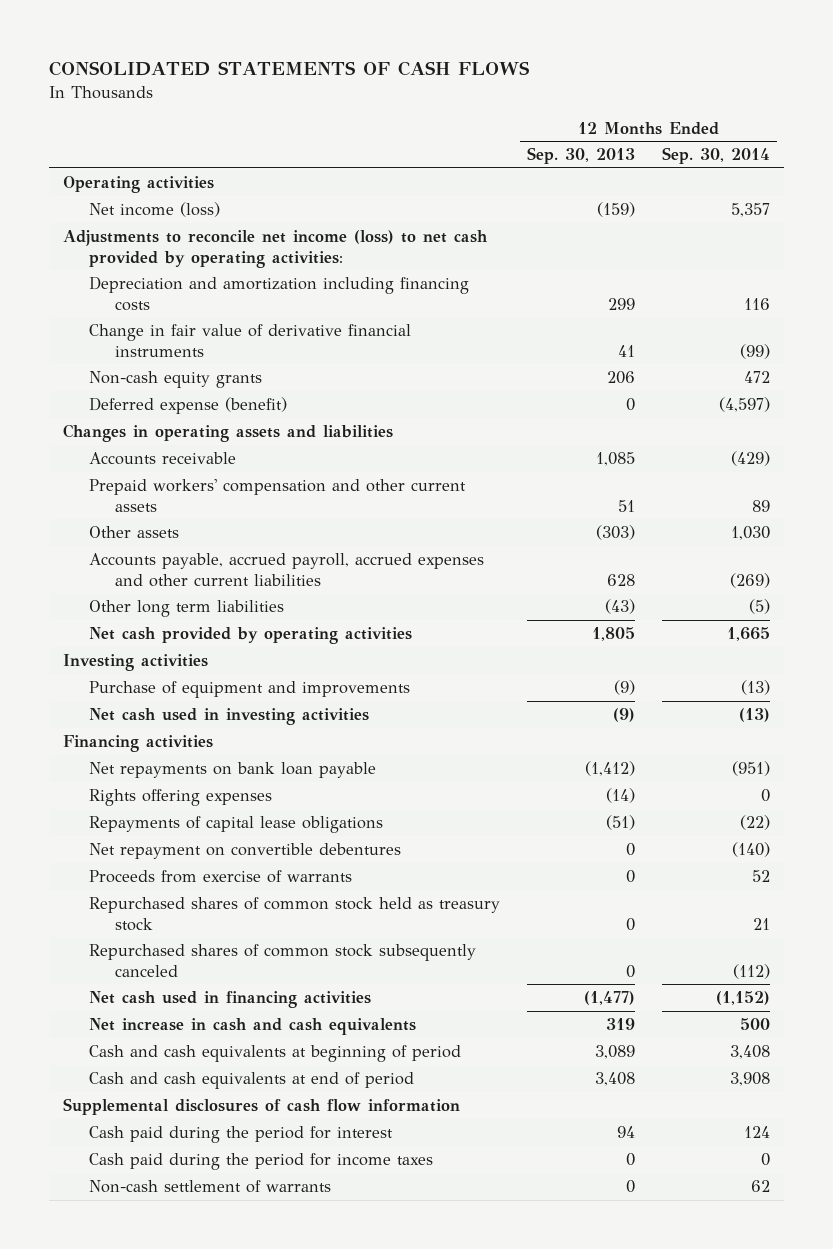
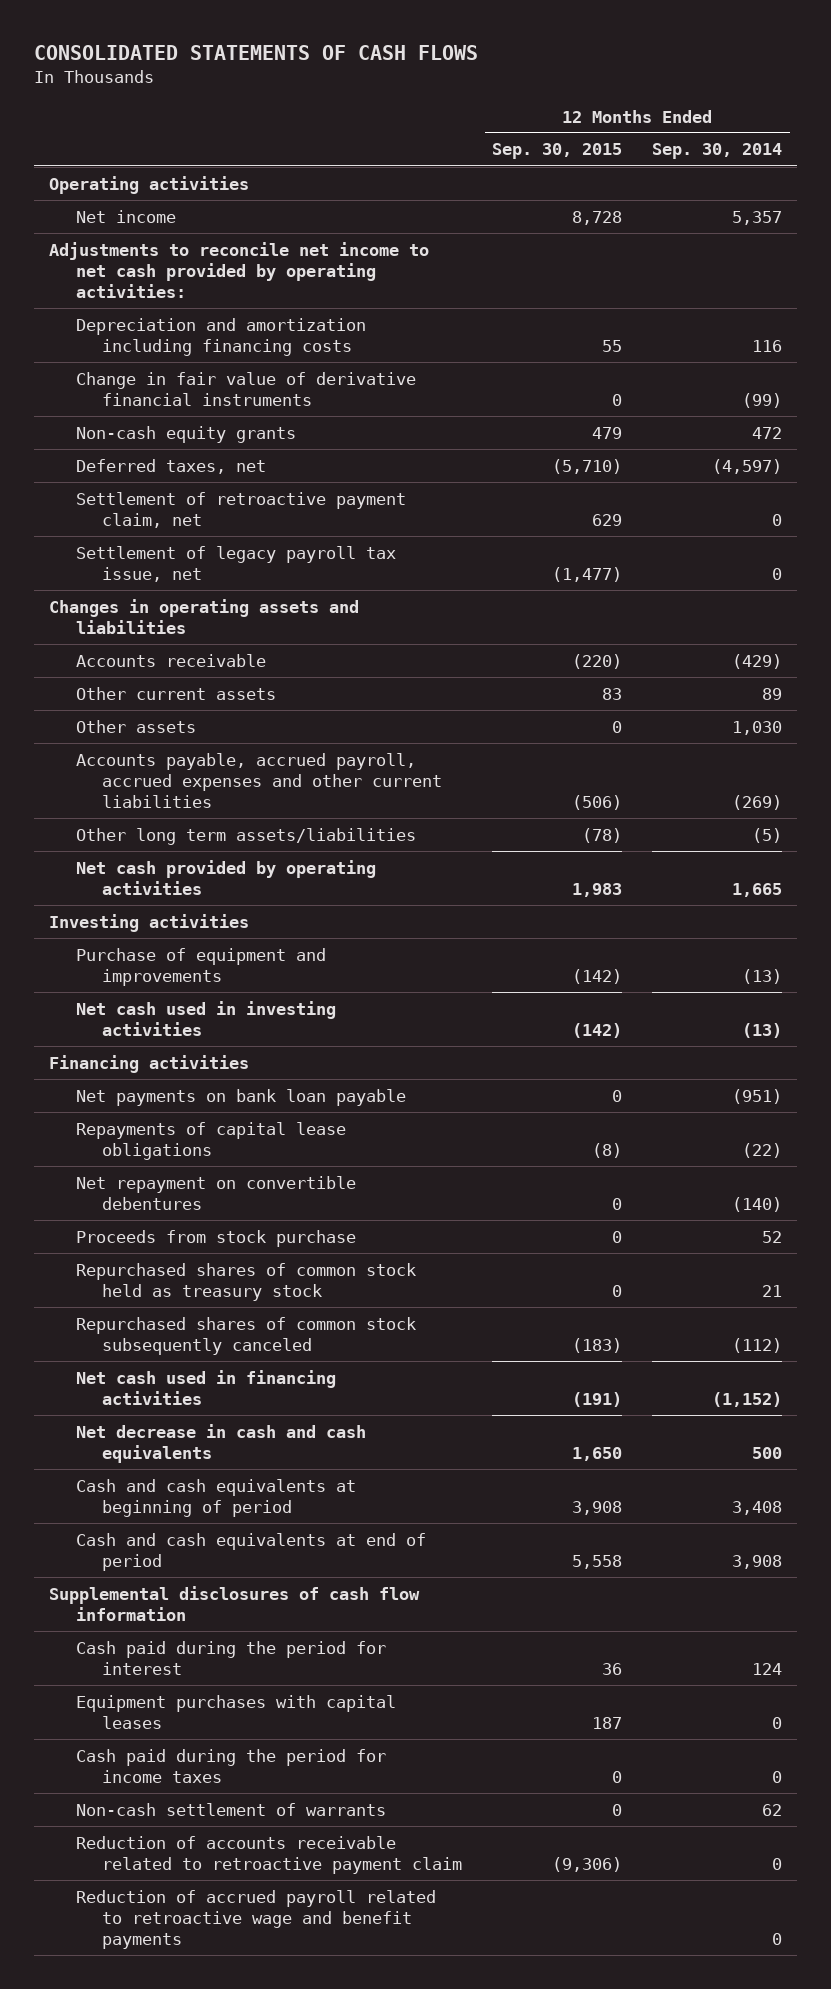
[527,147,636,165] Sep. 30, 2013 -> none
none -> [492,143,623,160] Sep. 30, 2015
[88,202,220,218] Net income (loss) -> [75,209,176,223] Net income
[63,230,489,268] Adjustments to reconcile net income (loss) to net cash provided by operating activities: -> [49,241,430,298] Adjustments to reconcile net income to net cash provided by operating activities:
[88,397,287,415] Deferred expense (benefit) -> [75,458,266,474] Deferred taxes, net
none -> [75,491,406,528] Settlement of retroactive payment claim, net
none -> [75,545,396,582] Settlement of legacy payroll tax issue, net
[88,479,466,512] Prepaid workers' compensation and other current assets -> [75,686,276,700] Other current assets
[88,600,284,618] Other long term liabilities -> [75,827,416,845] Other long term assets/liabilities
[88,789,272,807] Rights offering expenses -> none
[88,762,376,779] Net repayments on bank loan payable -> [75,1088,406,1106] Net payments on bank loan payable
[88,870,352,884] Proceeds from exercise of warrants -> [75,1229,356,1247] Proceeds from stock purchase
[88,1018,416,1036] Net increase in cash and cash equivalents -> [75,1423,366,1463] Net decrease in cash and cash equivalents
none -> [75,1694,396,1729] Equipment purchases with capital leases
none -> [75,1835,463,1874] Reduction of accounts receivable related to retroactive payment claim
none -> [75,1889,436,1949] Reduction of accrued payroll related to retroactive wage and benefit payments

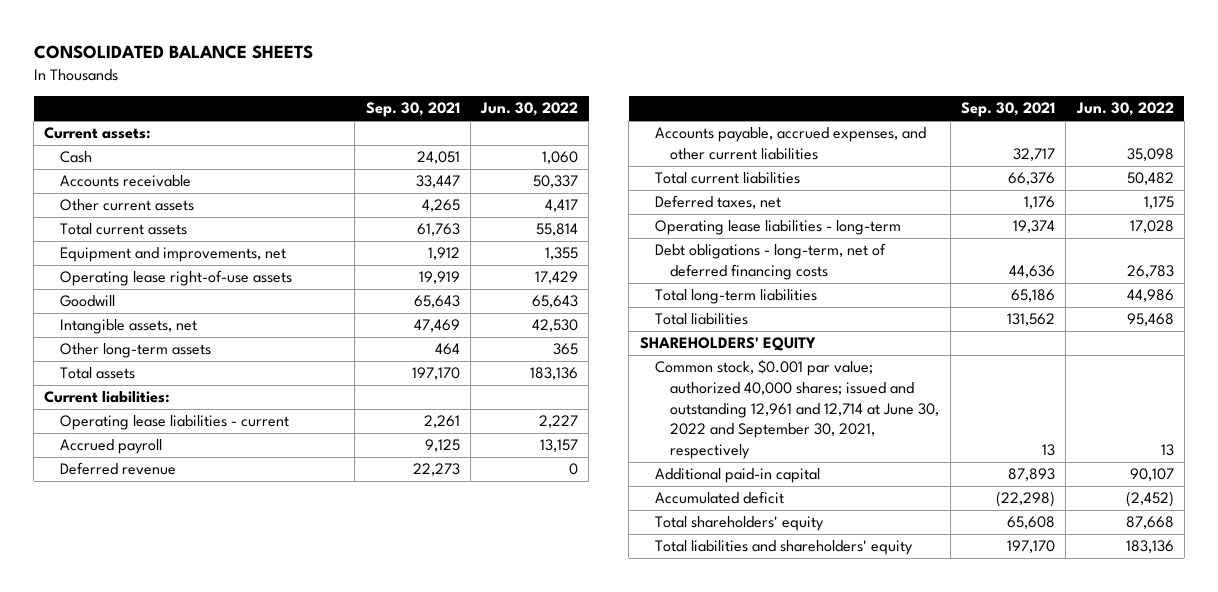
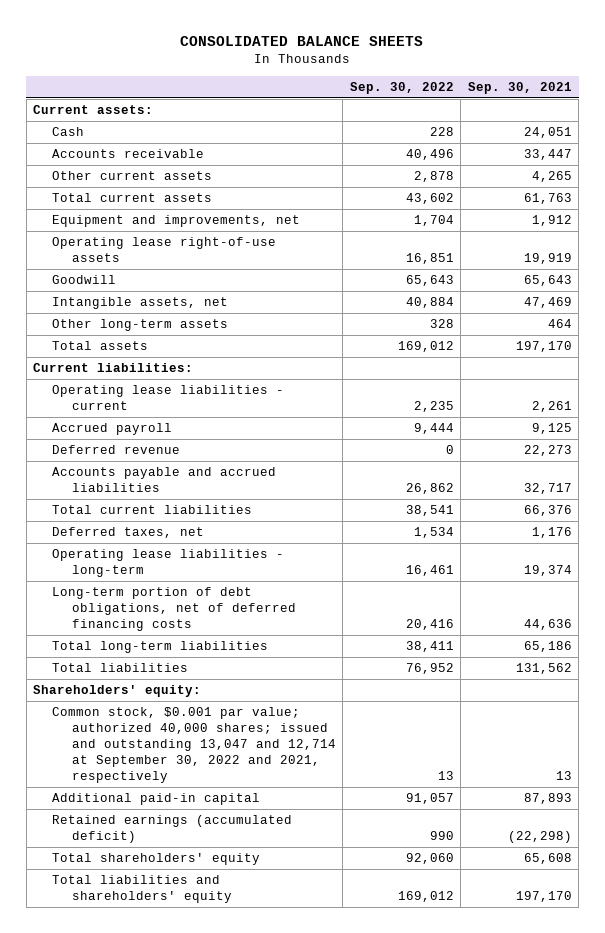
[480,102,579,117] Jun. 30, 2022 -> none
none -> [349,82,454,95] Sep. 30, 2022
[655,127,927,161] Accounts payable, accrued expenses, and other current liabilities -> [52,467,277,493] Accounts payable and accrued liabilities
[655,243,887,281] Debt obligations - long-term, net of deferred financing costs -> [52,587,296,632] Long-term portion of debt obligations, net of deferred financing costs
[639,337,816,352] SHAREHOLDERS' EQUITY -> [33,685,202,698] Shareholders' equity:
[655,359,940,459] Common stock, $0.001 par value; authorized 40,000 shares; issued and outstanding 12,961 and 12,714 at June 30, 2022 and September 30, 2021, respectively -> [52,707,336,783] Common stock, $0.001 par value; authorized 40,000 shares; issued and outstanding 13,047 and 12,714 at September 30, 2022 and 2021, respectively
[655,491,785,505] Accumulated deficit -> [52,815,293,844] Retained earnings (accumulated deficit)

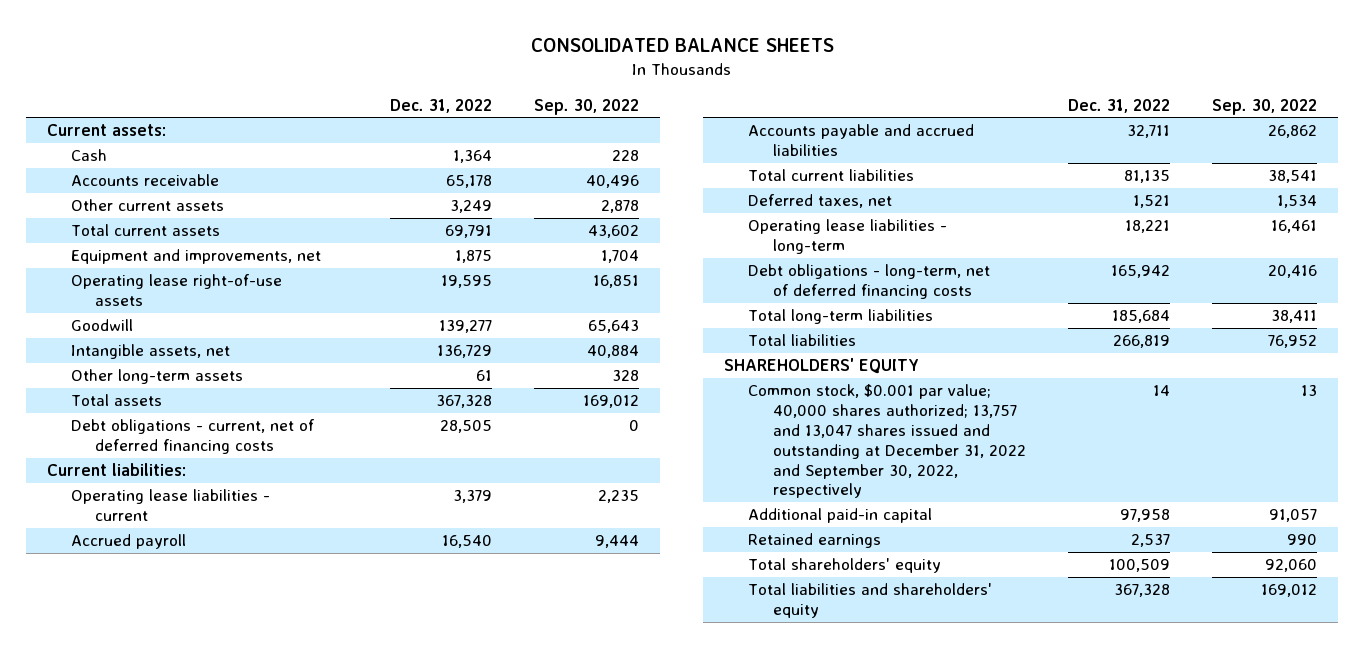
[467,82,572,95] Sep. 30, 2021 -> none
none -> [390,98,493,113] Dec. 31, 2022
none -> [70,419,315,455] Debt obligations - current, net of deferred financing costs
[52,445,181,455] Deferred revenue -> none
[52,587,296,632] Long-term portion of debt obligations, net of deferred financing costs -> [748,264,991,300] Debt obligations - long-term, net of deferred financing costs
[33,685,202,698] Shareholders' equity: -> [723,358,919,375] SHAREHOLDERS' EQUITY
[52,707,336,783] Common stock, $0.001 par value; authorized 40,000 shares; issued and outstanding 13,047 and 12,714 at September 30, 2022 and 2021, respectively -> [748,384,1026,499] Common stock, $0.001 par value; 40,000 shares authorized; 13,757 and 13,047 shares issued and outstanding at December 31, 2022 and September 30, 2022, respectively
[52,815,293,844] Retained earnings (accumulated deficit) -> [748,533,882,549] Retained earnings

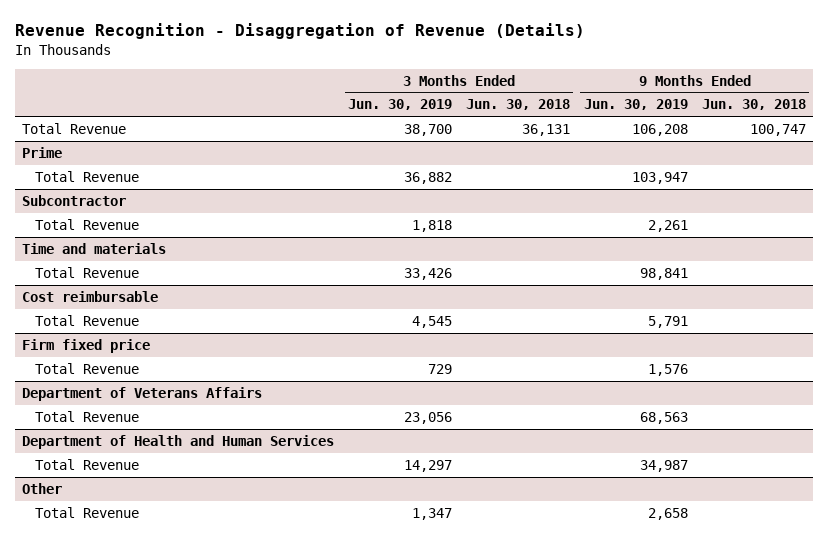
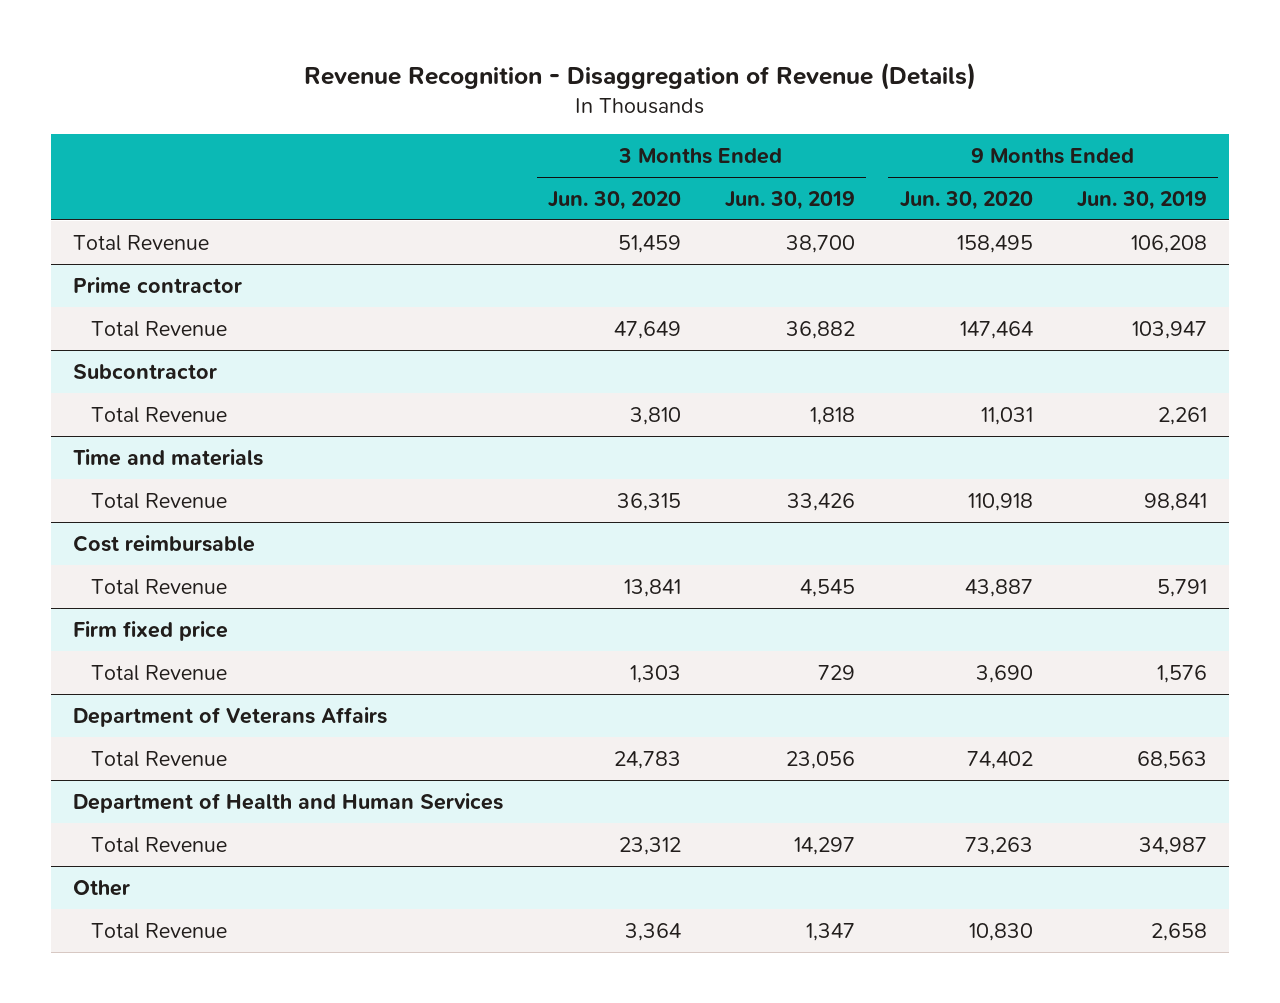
[465,99,570,111] Jun. 30, 2018 -> none
[701,99,806,111] Jun. 30, 2018 -> none
none -> [547,190,681,210] Jun. 30, 2020
none -> [899,190,1033,210] Jun. 30, 2020
[22,146,63,158] Prime -> [73,276,243,294] Prime contractor

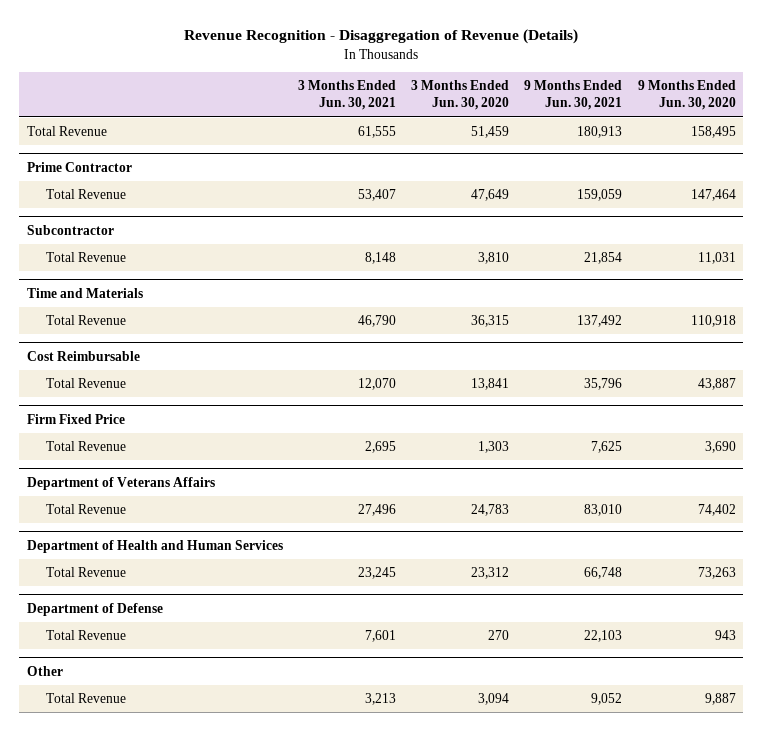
[725,190,856,210] Jun. 30, 2019 -> none
[1076,190,1207,210] Jun. 30, 2019 -> none
none -> [297,80,396,111] 3 Months Ended Jun. 30, 2021
none -> [524,80,623,111] 9 Months Ended Jun. 30, 2021
[73,276,243,294] Prime contractor -> [26,161,132,172] Prime Contractor
[73,448,264,466] Time and materials -> [26,287,143,298] Time and Materials
[73,534,256,552] Cost reimbursable -> [26,350,140,361] Cost Reimbursable
[73,620,229,641] Firm fixed price -> [26,413,125,424] Firm Fixed Price
none -> [26,602,163,616] Department of Defense
none -> [46,630,127,641] Total Revenue
[624,922,681,941] 3,364 -> [478,693,510,706] 3,094
[968,922,1033,941] 10,830 -> [704,693,736,706] 9,887

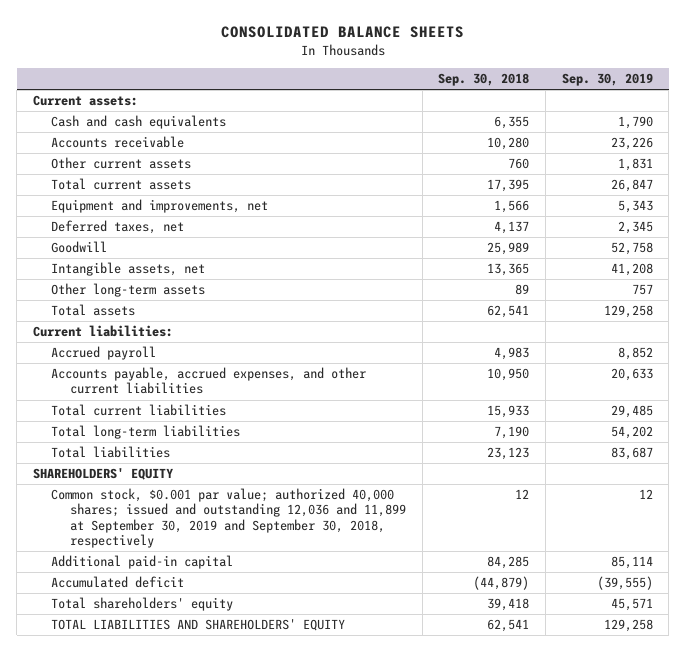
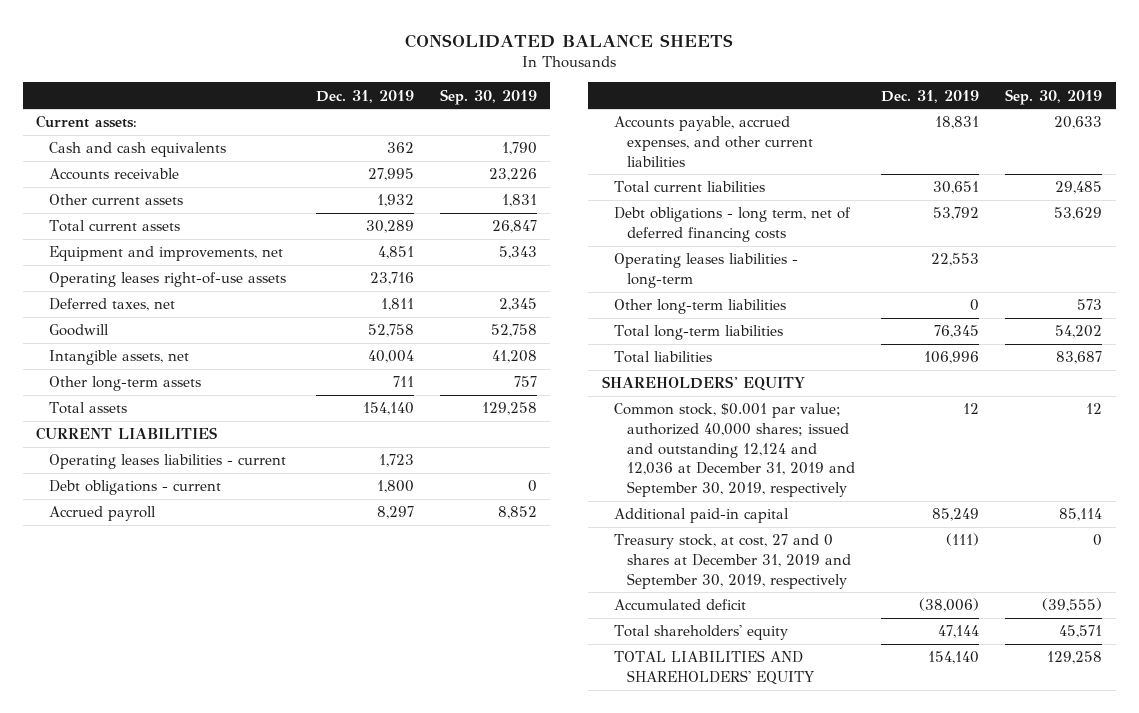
[438,72,530,86] Sep. 30, 2018 -> none
none -> [315,89,414,103] Dec. 31, 2019
none -> [48,272,286,288] Operating leases right-of-use assets
[33,325,174,338] Current liabilities: -> [36,427,218,441] CURRENT LIABILITIES
none -> [48,454,286,470] Operating leases liabilities - current
none -> [48,480,221,496] Debt obligations - current
none -> [614,207,852,242] Debt obligations - long term, net of deferred financing costs
none -> [614,253,799,288] Operating leases liabilities - long-term
none -> [614,299,787,315] Other long-term liabilities
[51,488,406,548] Common stock, $0.001 par value; authorized 40,000 shares; issued and outstanding 12,036 and 11,899 at September 30, 2019 and September 30, 2018, respectively -> [614,403,855,498] Common stock, $0.001 par value; authorized 40,000 shares; issued and outstanding 12,124 and 12,036 at December 31, 2019 and September 30, 2019, respectively
none -> [614,534,851,589] Treasury stock, at cost, 27 and 0 shares at December 31, 2019 and September 30, 2019, respectively

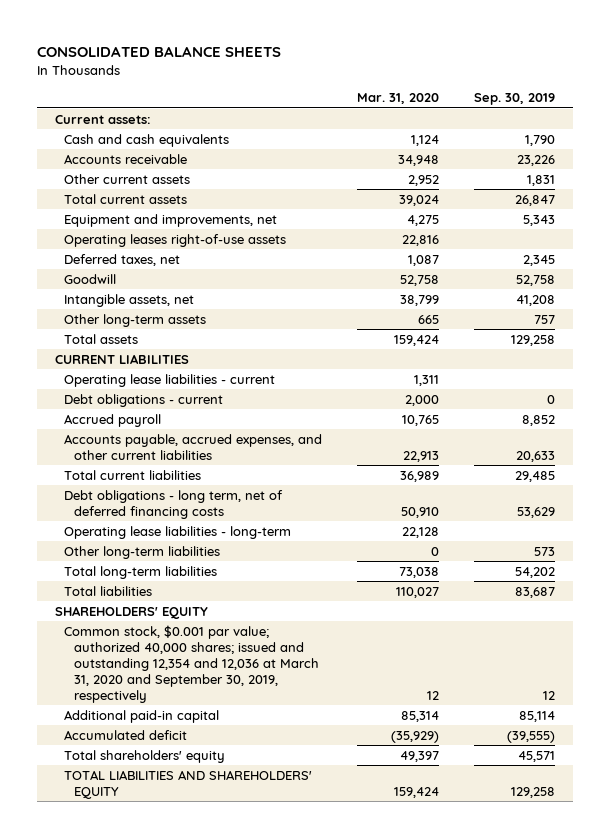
[315,89,414,103] Dec. 31, 2019 -> none
none -> [357,93,440,105] Mar. 31, 2020
[48,454,286,470] Operating leases liabilities - current -> [64,373,276,387] Operating lease liabilities - current
[614,253,799,288] Operating leases liabilities - long-term -> [64,525,292,539] Operating lease liabilities - long-term
[614,403,855,498] Common stock, $0.001 par value; authorized 40,000 shares; issued and outstanding 12,124 and 12,036 at December 31, 2019 and September 30, 2019, respectively -> [64,624,320,703] Common stock, $0.001 par value; authorized 40,000 shares; issued and outstanding 12,354 and 12,036 at March 31, 2020 and September 30, 2019, respectively
[614,534,851,589] Treasury stock, at cost, 27 and 0 shares at December 31, 2019 and September 30, 2019, respectively -> none

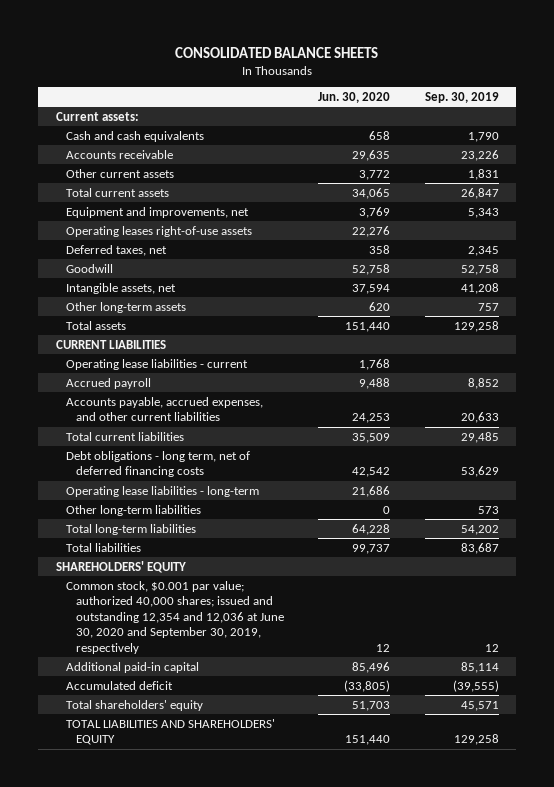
[357,93,440,105] Mar. 31, 2020 -> none
none -> [318,91,391,103] Jun. 30, 2020
[64,393,224,407] Debt obligations - current -> none
[64,624,320,703] Common stock, $0.001 par value; authorized 40,000 shares; issued and outstanding 12,354 and 12,036 at March 31, 2020 and September 30, 2019, respectively -> [65,580,284,654] Common stock, $0.001 par value; authorized 40,000 shares; issued and outstanding 12,354 and 12,036 at June 30, 2020 and September 30, 2019, respectively

